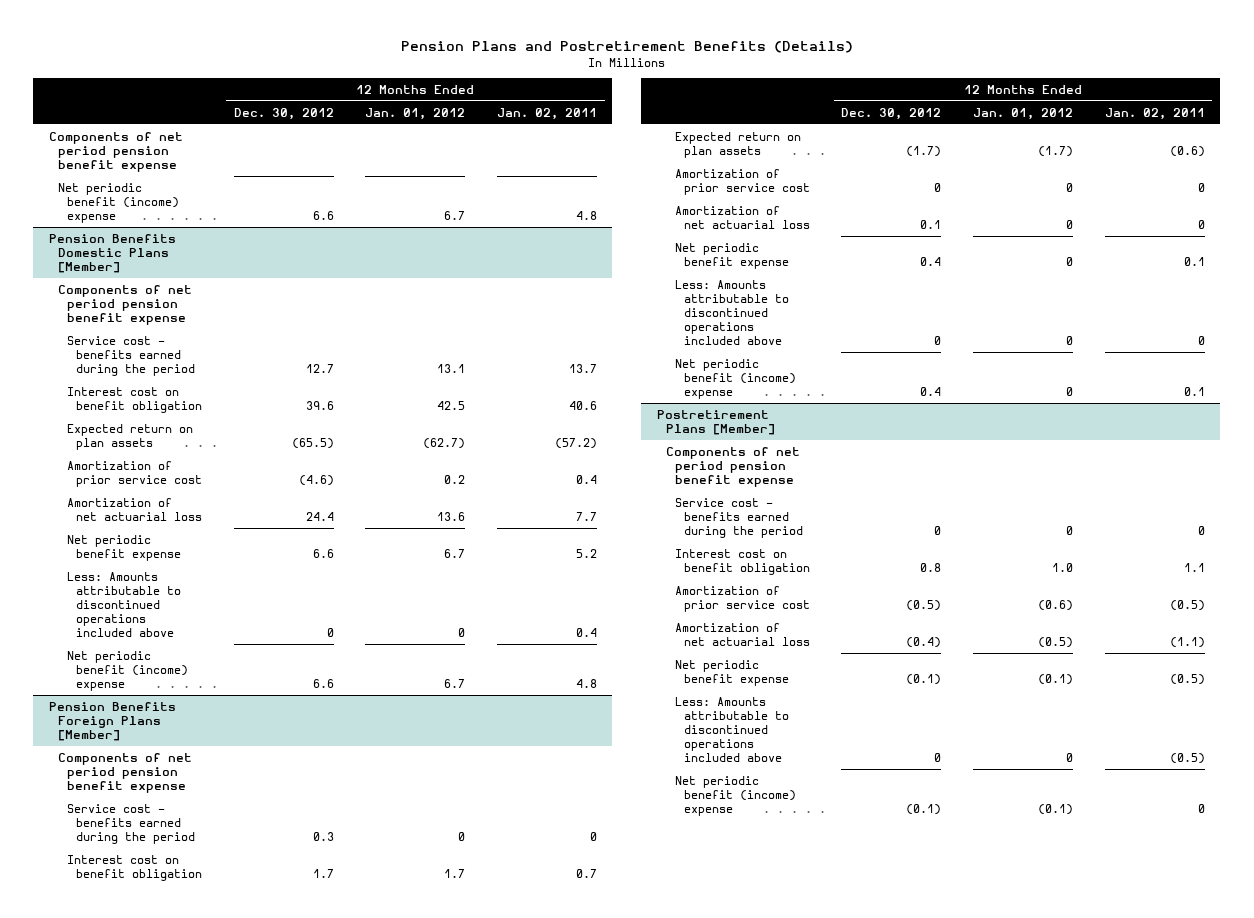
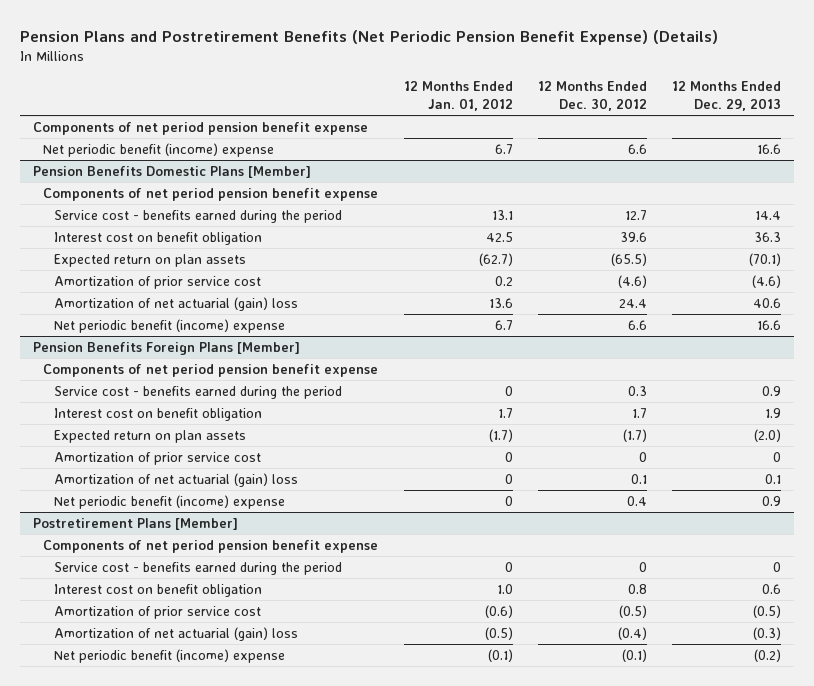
[400,41,853,54] Pension Plans and Postretirement Benefits (Details) -> [19,30,718,46] Pension Plans and Postretirement Benefits (Net Periodic Pension Benefit Expense) (Details)
[496,107,597,120] Jan. 02, 2011 -> none
none -> [671,81,781,111] 12 Months Ended Dec. 29, 2013
[67,534,182,561] Net periodic benefit expense -> none
[67,571,182,638] Less: Amounts attributable to discontinued operations included above -> none
[67,497,203,521] Amortization of net actuarial loss -> [53,296,298,311] Amortization of net actuarial (gain) loss
[674,242,789,269] Net periodic benefit expense -> none
[674,279,789,346] Less: Amounts attributable to discontinued operations included above -> none
[674,205,810,229] Amortization of net actuarial loss -> [53,472,298,487] Amortization of net actuarial (gain) loss
[674,659,789,686] Net periodic benefit expense -> none
[674,696,789,763] Less: Amounts attributable to discontinued operations included above -> none
[674,622,810,646] Amortization of net actuarial loss -> [53,626,298,641] Amortization of net actuarial (gain) loss

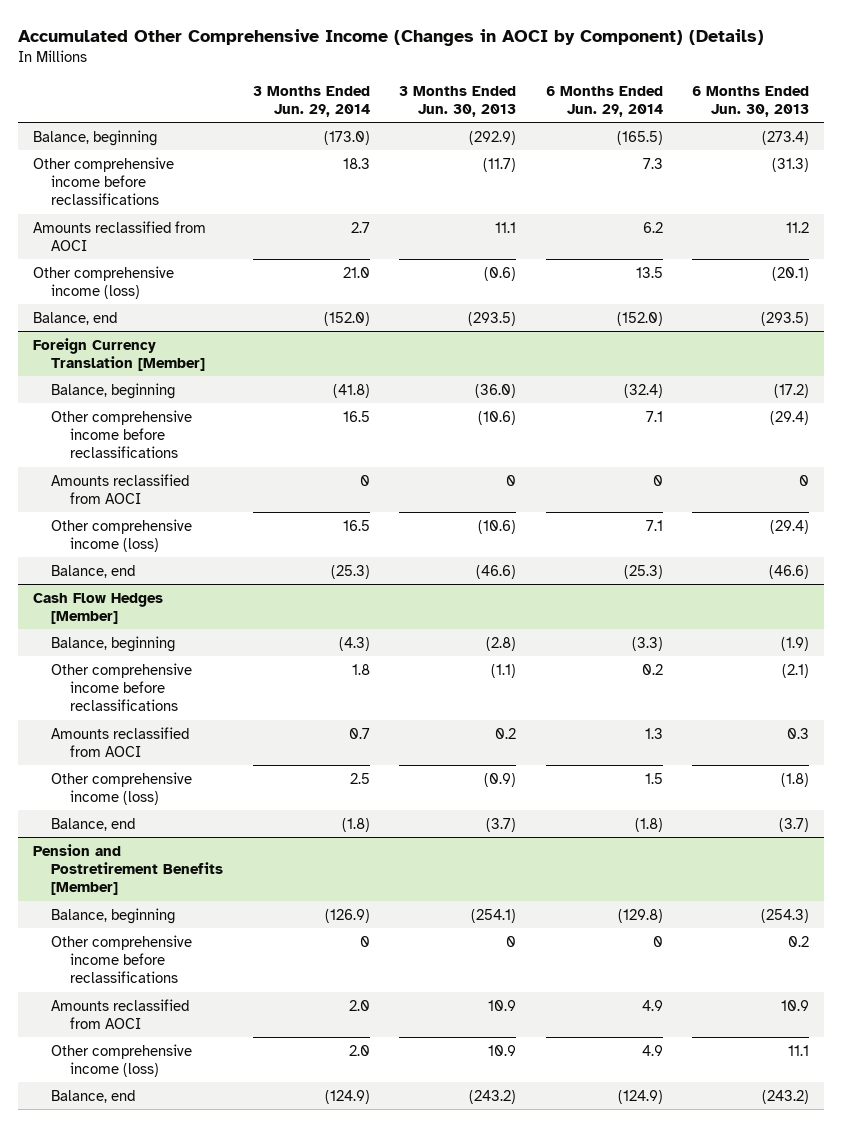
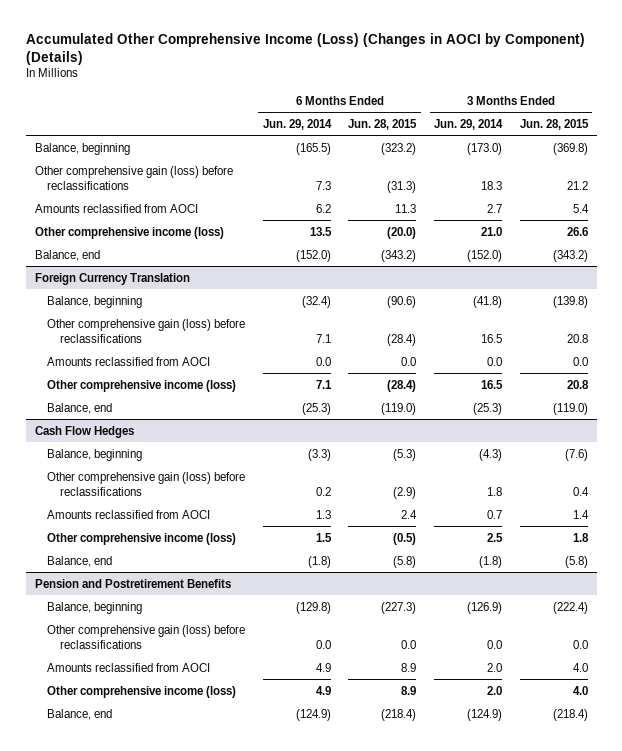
[18,28,765,46] Accumulated Other Comprehensive Income (Changes in AOCI by Component) (Details) -> [25,32,585,65] Accumulated Other Comprehensive Income (Loss) (Changes in AOCI by Component) (Details)
[399,85,517,118] 3 Months Ended Jun. 30, 2013 -> none
[692,85,810,118] 6 Months Ended Jun. 30, 2013 -> none
none -> [348,118,418,130] Jun. 28, 2015
none -> [519,118,589,130] Jun. 28, 2015
[33,156,175,206] Other comprehensive income before reclassifications -> [34,165,233,190] Other comprehensive gain (loss) before reclassifications
[33,337,206,371] Foreign Currency Translation [Member] -> [34,272,190,285] Foreign Currency Translation
[51,409,193,459] Other comprehensive income before reclassifications -> [47,318,246,343] Other comprehensive gain (loss) before reclassifications
[359,474,370,486] 0 -> [487,356,503,366] 0.0
[652,474,663,486] 0 -> [315,356,331,366] 0.0
[33,592,164,624] Cash Flow Hedges [Member] -> [34,425,134,438] Cash Flow Hedges
[51,662,193,712] Other comprehensive income before reclassifications -> [47,471,246,496] Other comprehensive gain (loss) before reclassifications
[33,843,224,896] Pension and Postretirement Benefits [Member] -> [34,578,231,588] Pension and Postretirement Benefits
[51,934,193,984] Other comprehensive income before reclassifications -> [47,624,246,649] Other comprehensive gain (loss) before reclassifications
[359,935,370,947] 0 -> [487,639,503,649] 0.0
[652,935,663,947] 0 -> [315,639,331,649] 0.0

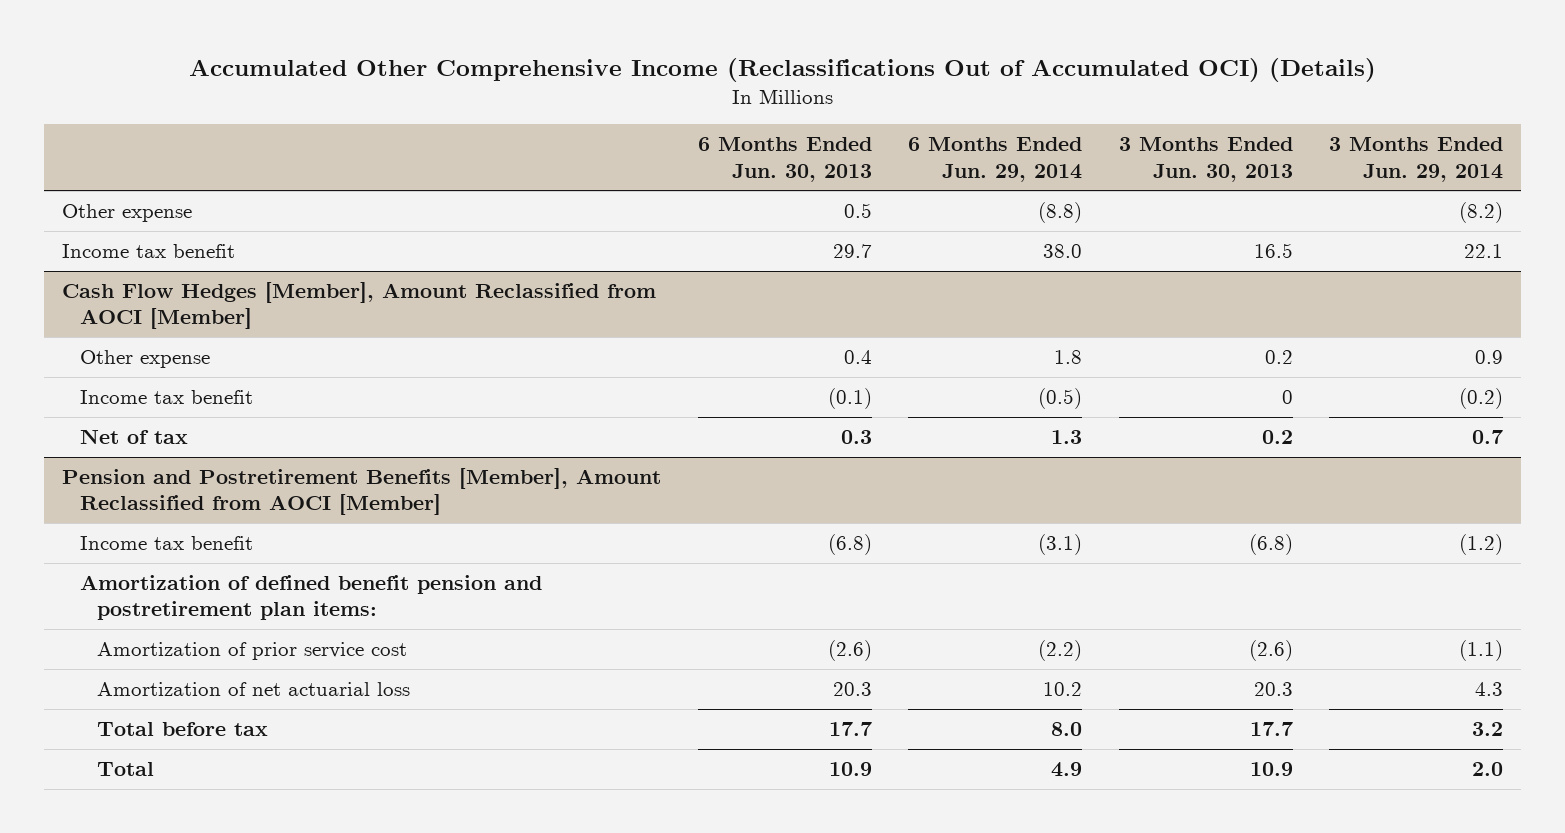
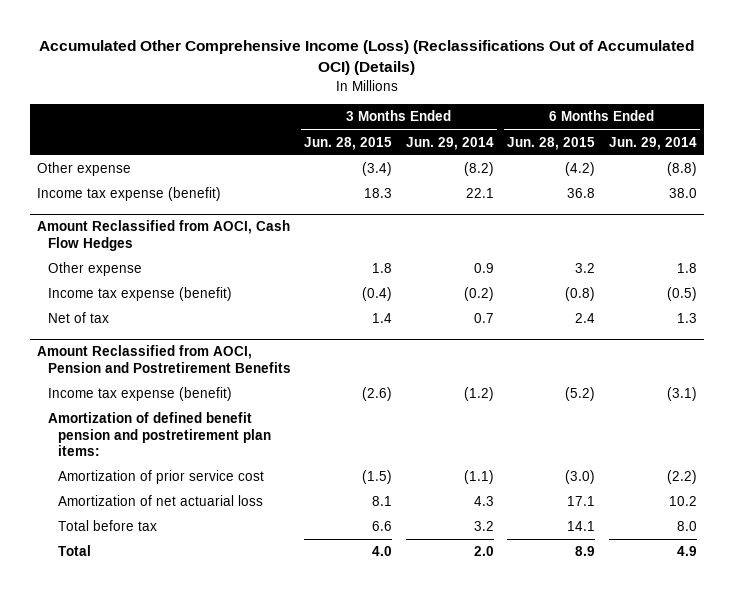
[188,57,1376,82] Accumulated Other Comprehensive Income (Reclassifications Out of Accumulated OCI) (Details) -> [39,40,695,76] Accumulated Other Comprehensive Income (Loss) (Reclassifications Out of Accumulated OCI) (Details)
[697,137,872,182] 6 Months Ended Jun. 30, 2013 -> none
[1118,137,1293,182] 3 Months Ended Jun. 30, 2013 -> none
none -> [304,136,393,150] Jun. 28, 2015
none -> [507,136,596,150] Jun. 28, 2015
[62,243,236,258] Income tax benefit -> [37,187,222,202] Income tax expense (benefit)
[62,281,657,330] Cash Flow Hedges [Member], Amount Reclassified from AOCI [Member] -> [37,220,291,251] Amount Reclassified from AOCI, Cash Flow Hedges
[79,389,253,404] Income tax benefit -> [47,287,232,302] Income tax expense (benefit)
[62,467,662,516] Pension and Postretirement Benefits [Member], Amount Reclassified from AOCI [Member] -> [37,345,291,373] Amount Reclassified from AOCI, Pension and Postretirement Benefits
[79,535,253,550] Income tax benefit -> [47,387,232,402] Income tax expense (benefit)

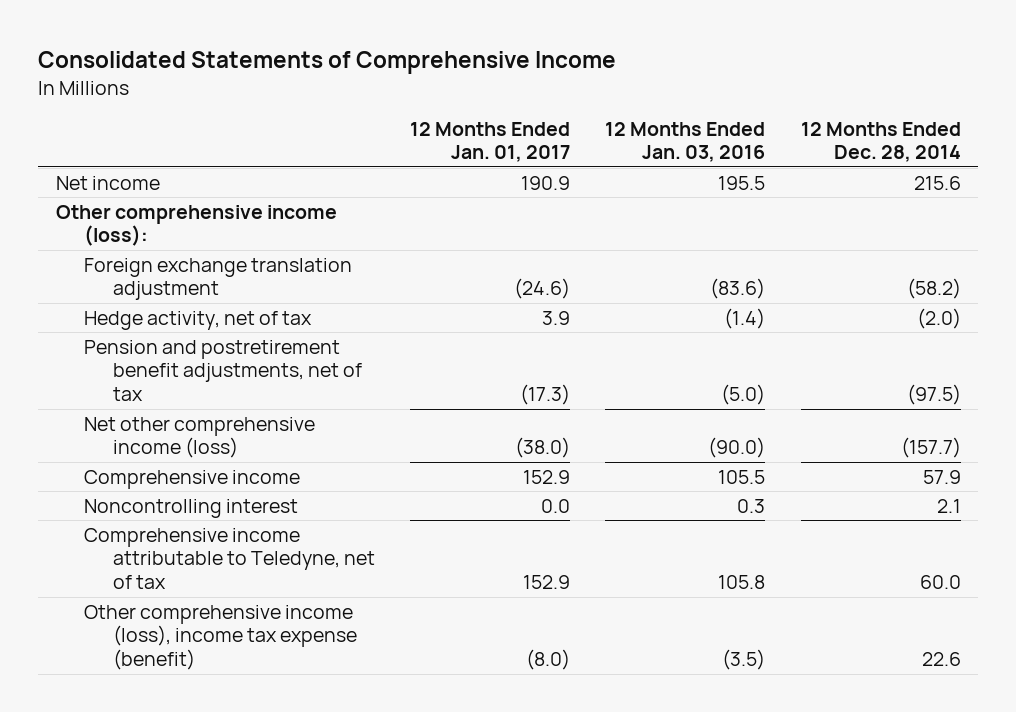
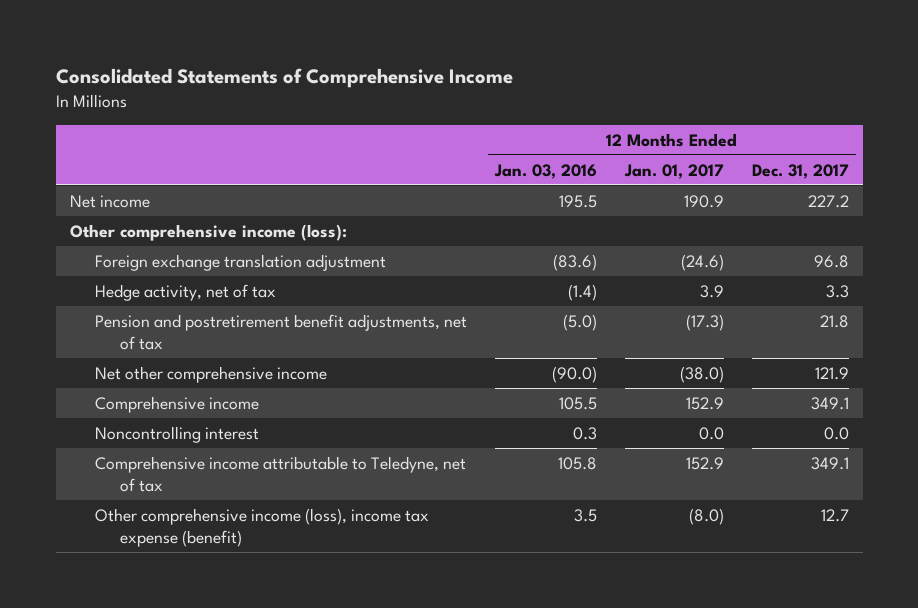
[800,121,961,163] 12 Months Ended Dec. 28, 2014 -> none
none -> [751,163,849,179] Dec. 31, 2017
[84,416,316,459] Net other comprehensive income (loss) -> [94,365,327,383] Net other comprehensive income
[722,649,766,671] (3.5) -> [573,508,597,522] 3.5

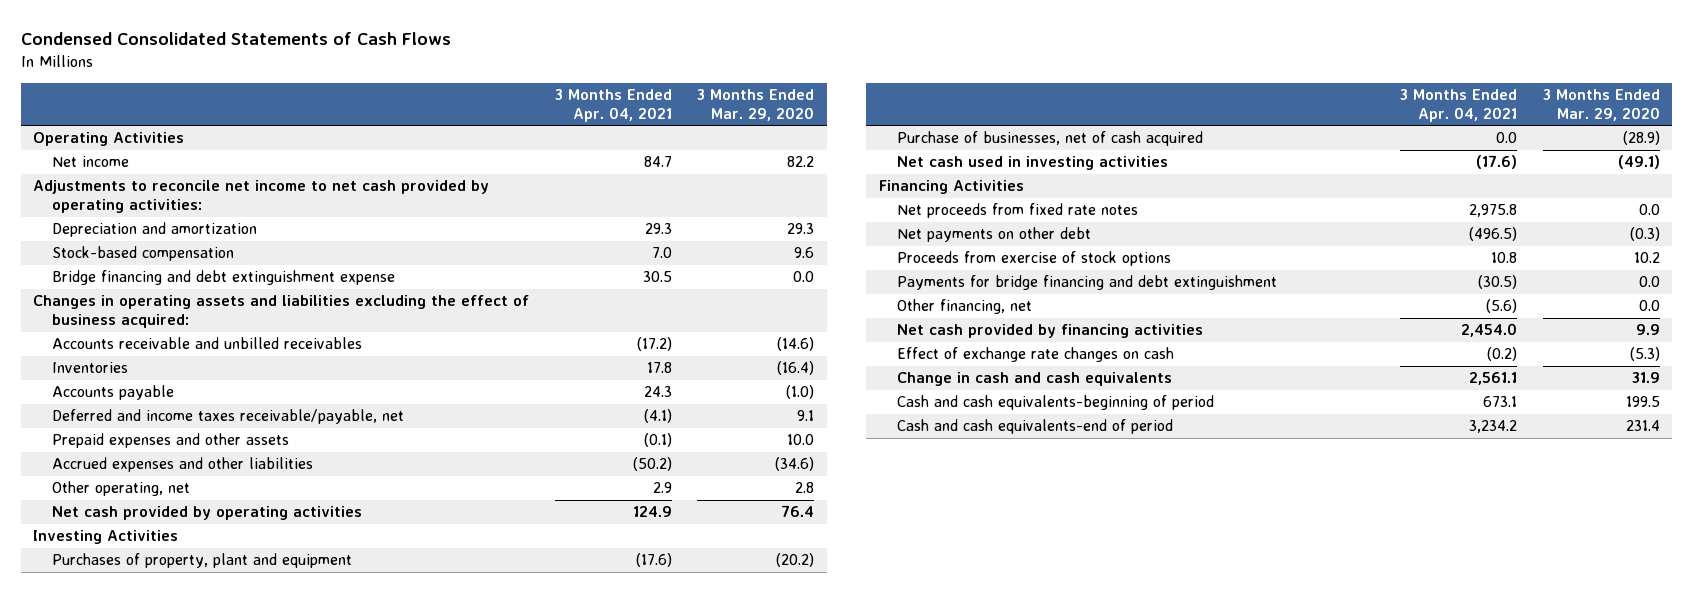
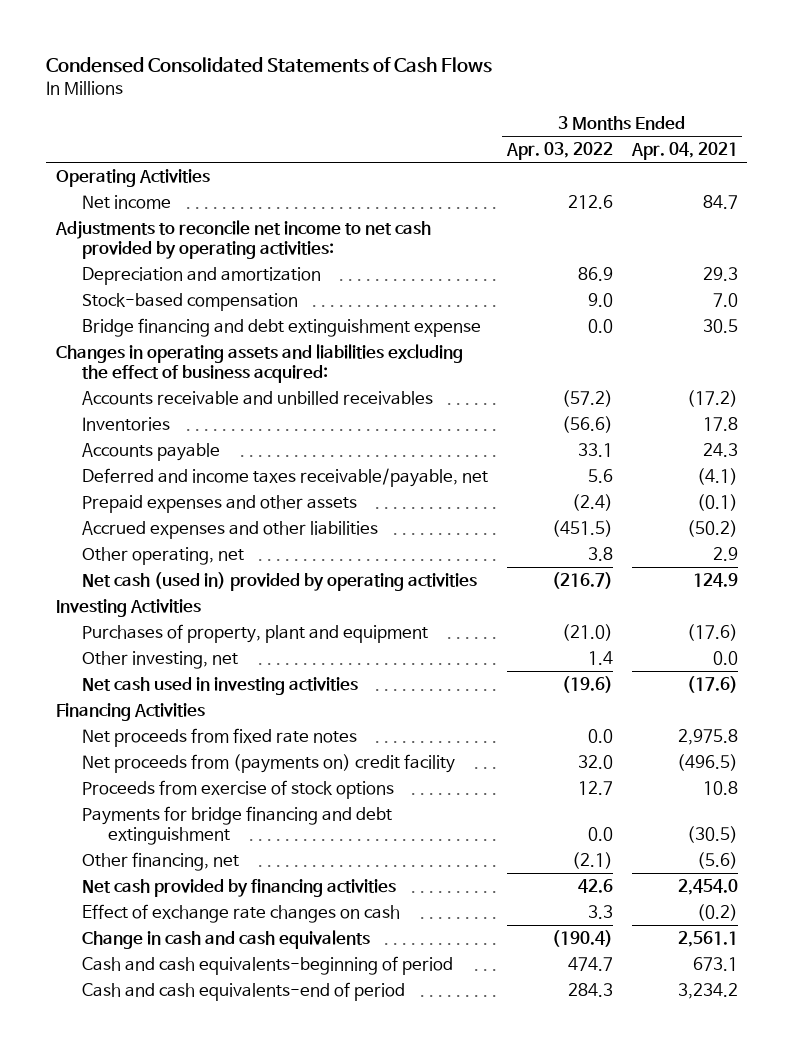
[696,89,814,121] 3 Months Ended Mar. 29, 2020 -> none
none -> [505,142,613,161] Apr. 03, 2022
[51,506,362,521] Net cash provided by operating activities -> [81,571,477,591] Net cash (used in) provided by operating activities
[897,131,1204,147] Purchase of businesses, net of cash acquired -> none
none -> [81,650,238,669] Other investing, net
[897,227,1092,243] Net payments on other debt -> [81,753,455,773] Net proceeds from (payments on) credit facility

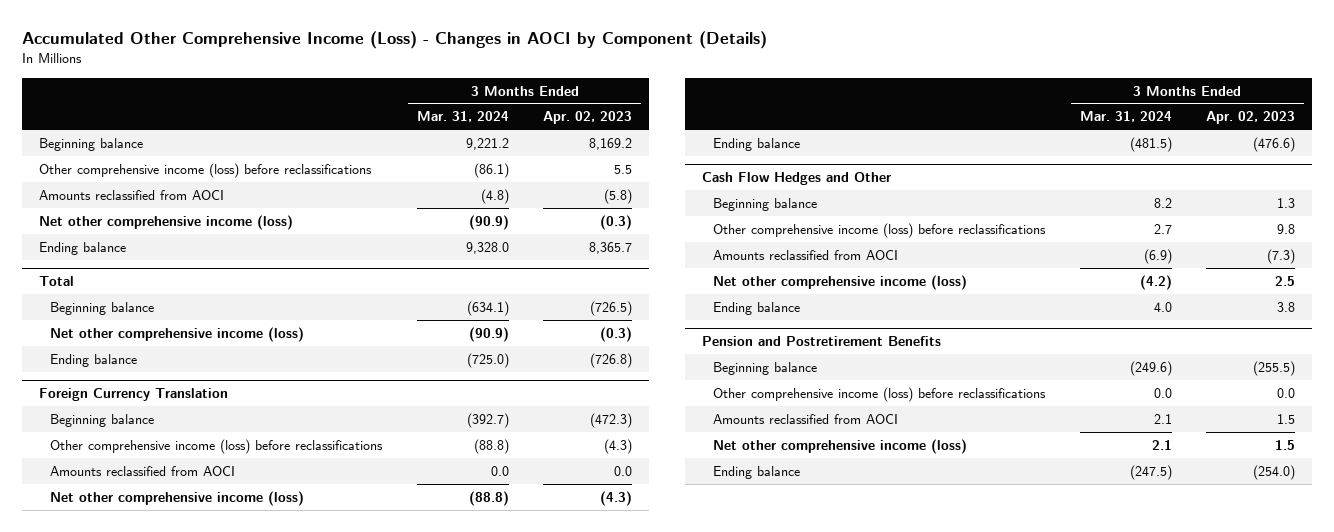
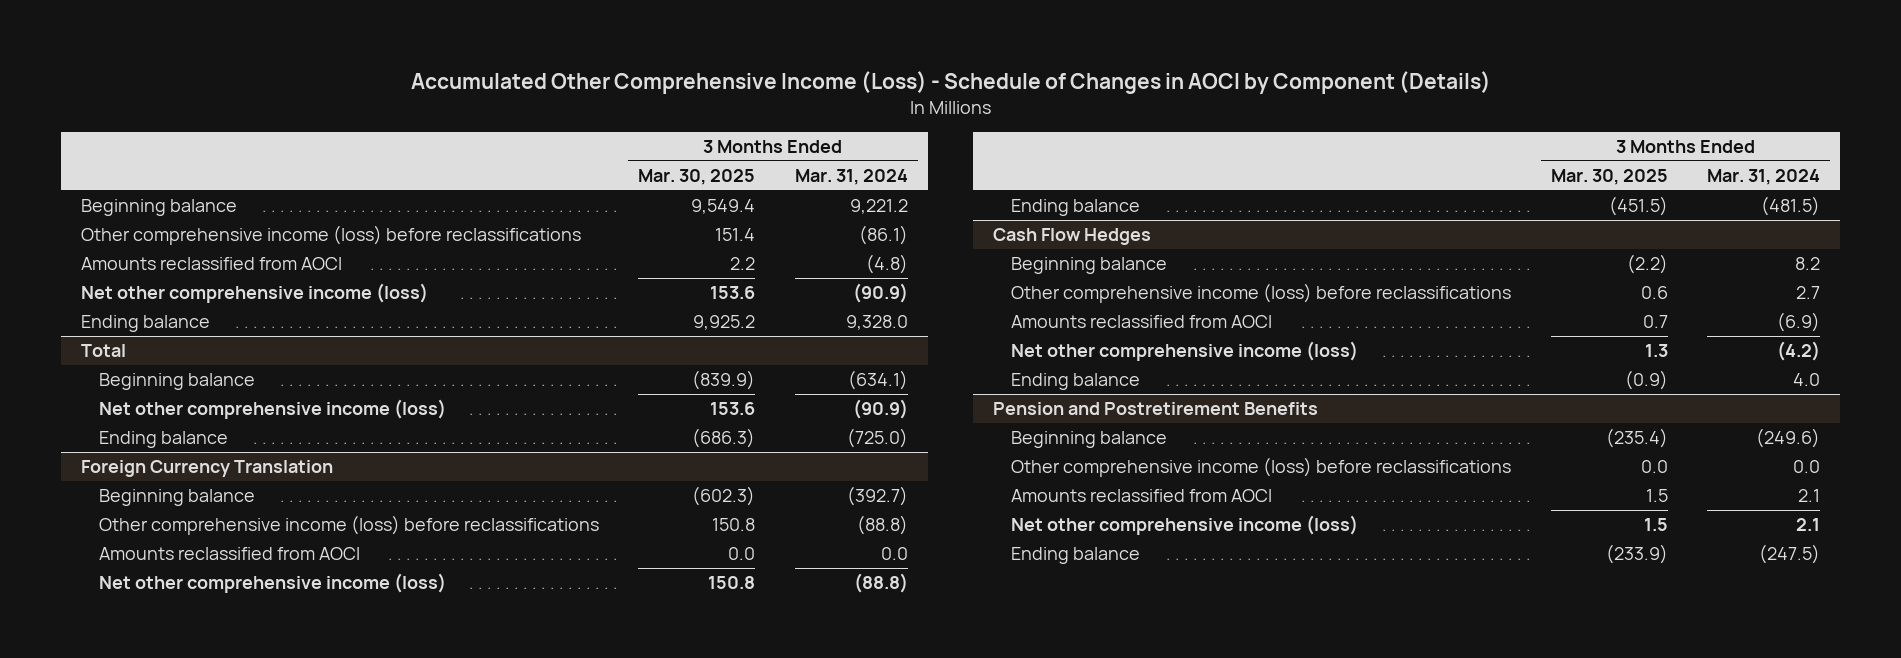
[22,31,768,50] Accumulated Other Comprehensive Income (Loss) - Changes in AOCI by Component (Details) -> [410,71,1491,95] Accumulated Other Comprehensive Income (Loss) - Schedule of Changes in AOCI by Component (Details)
[543,111,633,125] Apr. 02, 2023 -> none
none -> [638,168,756,185] Mar. 30, 2025
[702,172,892,186] Cash Flow Hedges and Other -> [993,228,1152,246] Cash Flow Hedges

